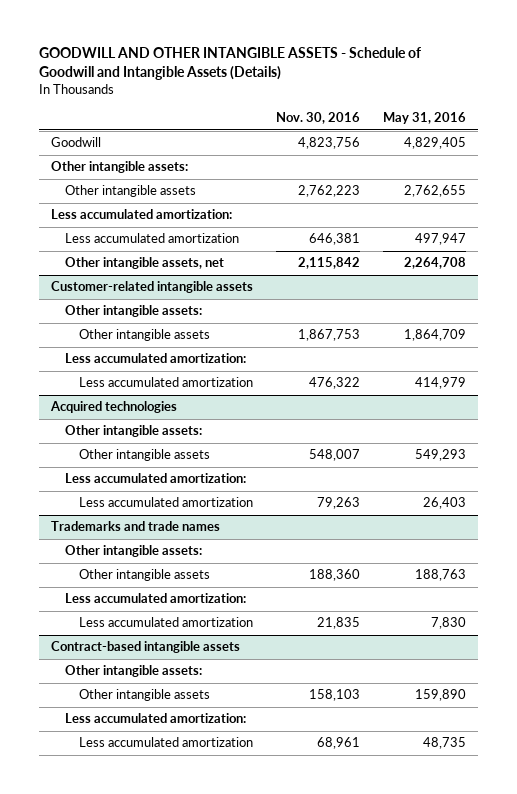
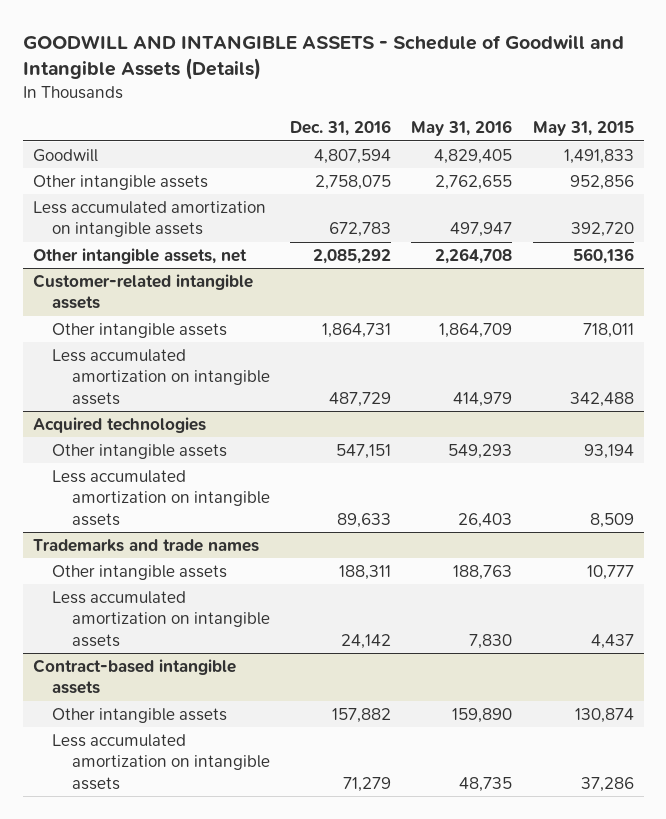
[39,47,422,81] GOODWILL AND OTHER INTANGIBLE ASSETS - Schedule of Goodwill and Intangible Assets (Details) -> [22,34,624,80] GOODWILL AND INTANGIBLE ASSETS - Schedule of Goodwill and Intangible Assets (Details)
[276,112,361,125] Nov. 30, 2016 -> none
none -> [290,120,392,137] Dec. 31, 2016
none -> [532,121,634,137] May 31, 2015
[50,161,188,174] Other intangible assets: -> none
[50,209,232,220] Less accumulated amortization: -> none
[64,233,239,244] Less accumulated amortization -> [32,200,266,238] Less accumulated amortization on intangible assets
[64,305,202,318] Other intangible assets: -> none
[64,353,246,364] Less accumulated amortization: -> none
[78,377,253,388] Less accumulated amortization -> [52,348,270,405] Less accumulated amortization on intangible assets
[64,425,202,438] Other intangible assets: -> none
[64,473,246,484] Less accumulated amortization: -> none
[78,497,253,508] Less accumulated amortization -> [52,469,270,526] Less accumulated amortization on intangible assets
[64,545,202,558] Other intangible assets: -> none
[64,593,246,604] Less accumulated amortization: -> none
[78,617,253,628] Less accumulated amortization -> [52,590,270,647] Less accumulated amortization on intangible assets
[64,665,202,678] Other intangible assets: -> none
[64,713,246,724] Less accumulated amortization: -> none
[78,737,253,748] Less accumulated amortization -> [52,733,270,790] Less accumulated amortization on intangible assets

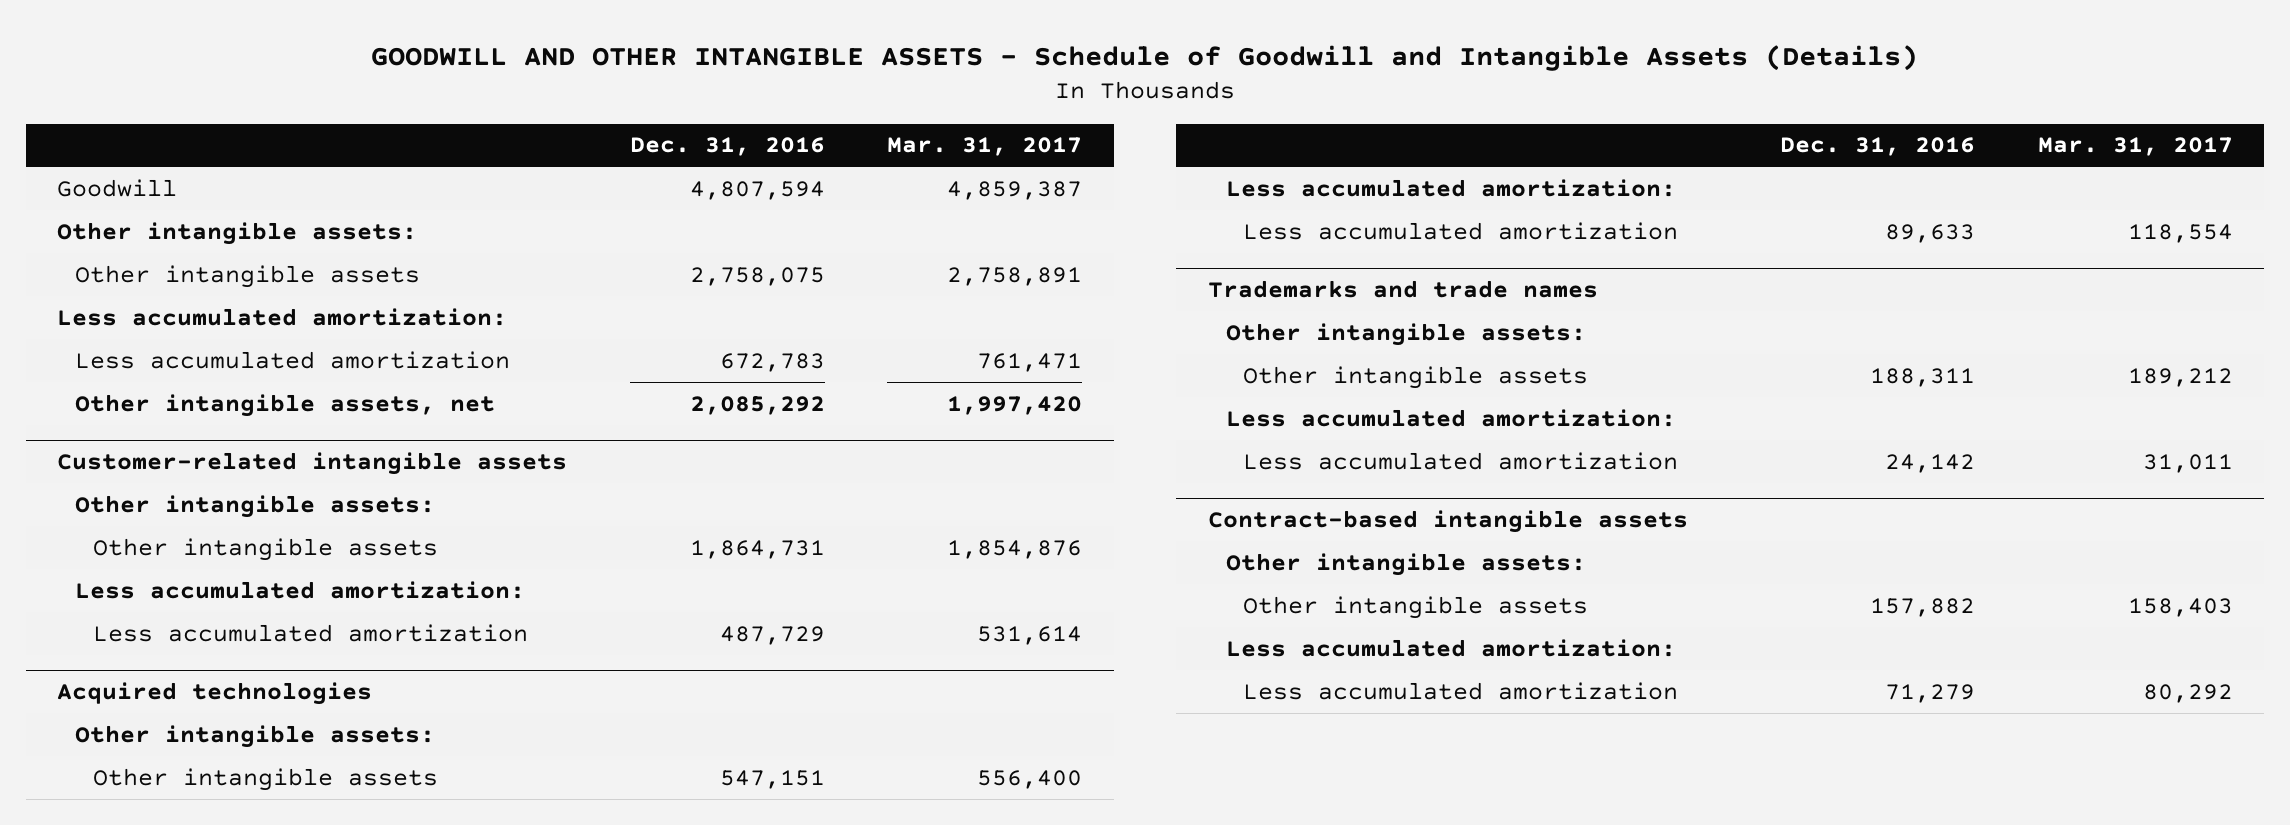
[22,34,624,80] GOODWILL AND INTANGIBLE ASSETS - Schedule of Goodwill and Intangible Assets (Details) -> [371,44,1919,71] GOODWILL AND OTHER INTANGIBLE ASSETS - Schedule of Goodwill and Intangible Assets (Details)
[411,120,513,137] May 31, 2016 -> none
[532,121,634,137] May 31, 2015 -> none
none -> [887,137,1083,157] Mar. 31, 2017
none -> [57,221,418,245] Other intangible assets:
none -> [57,307,508,326] Less accumulated amortization:
[32,200,266,238] Less accumulated amortization on intangible assets -> [74,350,510,369] Less accumulated amortization
none -> [74,494,435,518] Other intangible assets:
none -> [74,580,525,599] Less accumulated amortization:
[52,348,270,405] Less accumulated amortization on intangible assets -> [92,623,528,642] Less accumulated amortization
none -> [74,724,435,748] Other intangible assets:
none -> [1225,178,1676,197] Less accumulated amortization:
[52,469,270,526] Less accumulated amortization on intangible assets -> [1243,221,1679,240] Less accumulated amortization
none -> [1225,322,1586,346] Other intangible assets:
none -> [1225,408,1676,427] Less accumulated amortization:
[52,590,270,647] Less accumulated amortization on intangible assets -> [1243,451,1679,470] Less accumulated amortization
none -> [1225,552,1586,576] Other intangible assets:
none -> [1225,638,1676,657] Less accumulated amortization:
[52,733,270,790] Less accumulated amortization on intangible assets -> [1243,681,1679,700] Less accumulated amortization

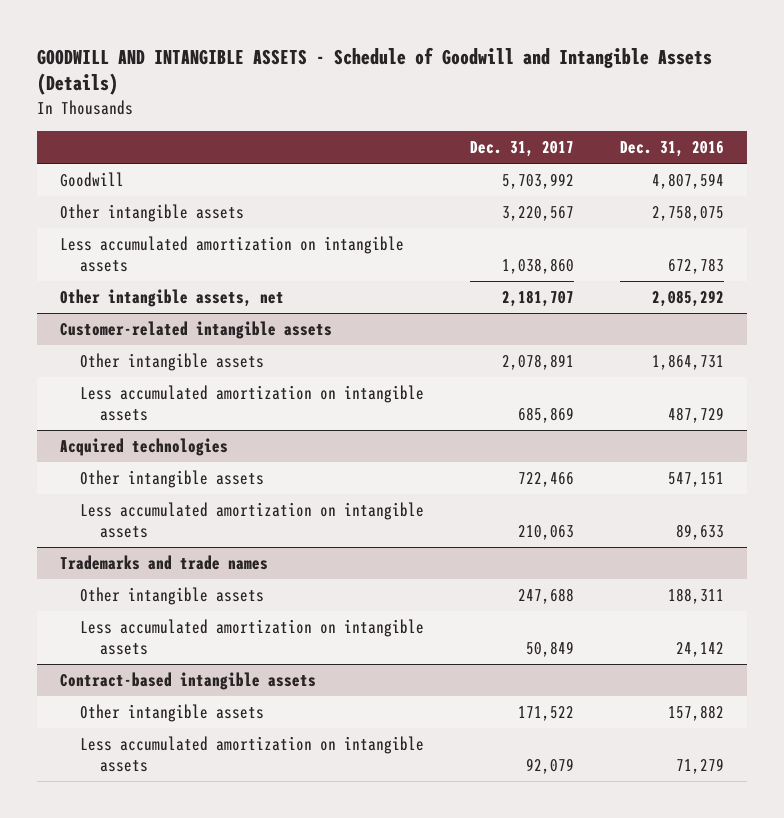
[371,44,1919,71] GOODWILL AND OTHER INTANGIBLE ASSETS - Schedule of Goodwill and Intangible Assets (Details) -> [36,46,712,96] GOODWILL AND INTANGIBLE ASSETS - Schedule of Goodwill and Intangible Assets (Details)
[887,137,1083,157] Mar. 31, 2017 -> none
none -> [470,140,575,157] Dec. 31, 2017
[57,221,418,245] Other intangible assets: -> none
[57,307,508,326] Less accumulated amortization: -> none
[74,350,510,369] Less accumulated amortization -> [60,236,405,272] Less accumulated amortization on intangible assets
[74,494,435,518] Other intangible assets: -> none
[74,580,525,599] Less accumulated amortization: -> none
[92,623,528,642] Less accumulated amortization -> [79,385,424,421] Less accumulated amortization on intangible assets
[74,724,435,748] Other intangible assets: -> none
[1225,178,1676,197] Less accumulated amortization: -> none
[1243,221,1679,240] Less accumulated amortization -> [79,502,424,538] Less accumulated amortization on intangible assets
[1225,322,1586,346] Other intangible assets: -> none
[1225,408,1676,427] Less accumulated amortization: -> none
[1243,451,1679,470] Less accumulated amortization -> [79,619,424,655] Less accumulated amortization on intangible assets
[1225,552,1586,576] Other intangible assets: -> none
[1225,638,1676,657] Less accumulated amortization: -> none
[1243,681,1679,700] Less accumulated amortization -> [79,736,424,772] Less accumulated amortization on intangible assets

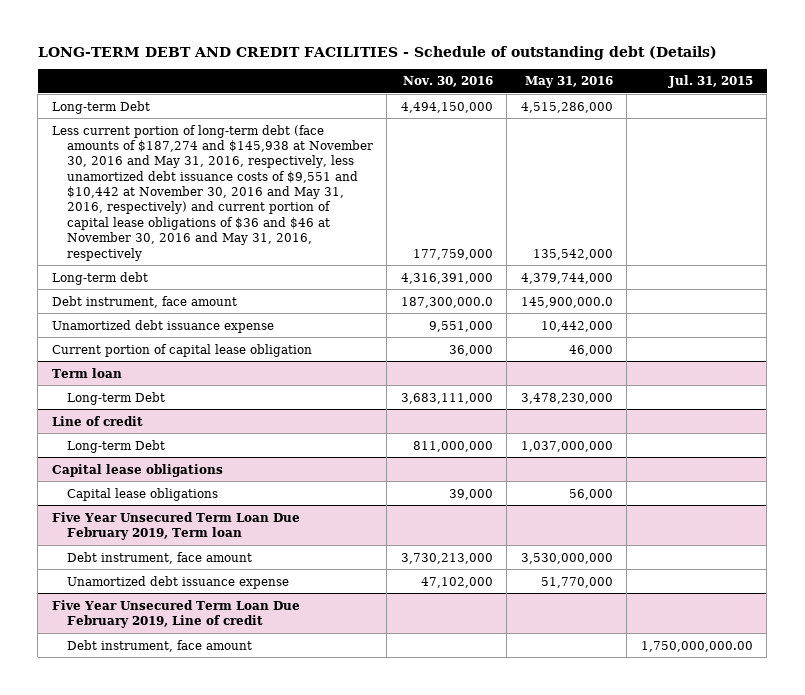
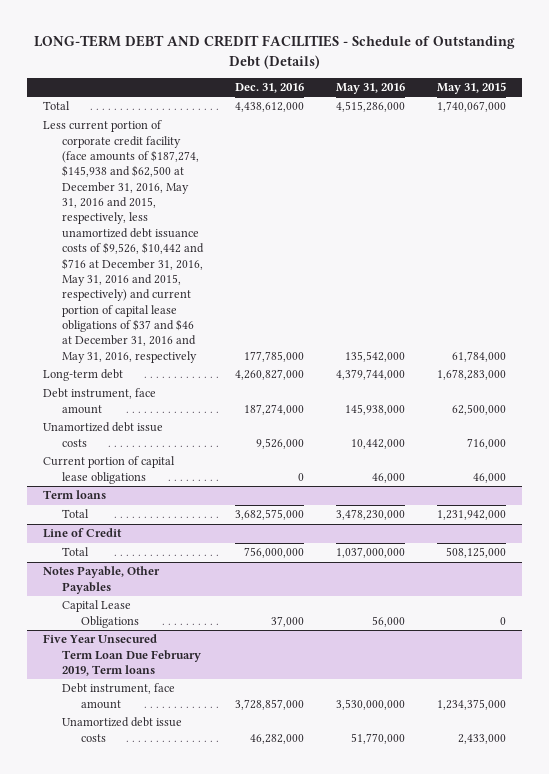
[37,45,717,60] LONG-TERM DEBT AND CREDIT FACILITIES - Schedule of outstanding debt (Details) -> [33,35,515,69] LONG-TERM DEBT AND CREDIT FACILITIES - Schedule of Outstanding Debt (Details)
[402,76,493,88] Nov. 30, 2016 -> none
[667,75,753,89] Jul. 31, 2015 -> none
none -> [235,83,305,94] Dec. 31, 2016
none -> [437,82,507,95] May 31, 2015
[51,100,150,114] Long-term Debt -> [43,101,71,111] Total
[51,124,373,261] Less current portion of long-term debt (face amounts of $187,274 and $145,938 at November 30, 2016 and May 31, 2016, respectively, less unamortized debt issuance costs of $9,551 and $10,442 at November 30, 2016 and May 31, 2016, respectively) and current portion of capital lease obligations of $36 and $46 at November 30, 2016 and May 31, 2016, respectively -> [43,120,204,363] Less current portion of corporate credit facility (face amounts of $187,274, $145,938 and $62,500 at December 31, 2016, May 31, 2016 and 2015, respectively, less unamortized debt issuance costs of $9,526, $10,442 and $716 at December 31, 2016, May 31, 2016 and 2015, respectively) and current portion of capital lease obligations of $37 and $46 at December 31, 2016 and May 31, 2016, respectively
[520,296,613,308] 145,900,000.0 -> [345,403,406,415] 145,938,000
[51,319,274,333] Unamortized debt issuance expense -> [43,422,164,447] Unamortized debt issue costs
[51,343,312,357] Current portion of capital lease obligation -> [43,456,176,484] Current portion of capital lease obligations
[51,367,122,378] Term loan -> [43,490,107,500] Term loans
[66,391,165,405] Long-term Debt -> [61,509,89,519] Total
[51,415,143,426] Line of credit -> [43,528,123,539] Line of Credit
[66,439,165,453] Long-term Debt -> [61,547,89,557] Total
[51,463,223,477] Capital lease obligations -> [43,566,161,594] Notes Payable, Other Payables
[66,487,218,501] Capital lease obligations -> [61,600,139,628] Capital Lease Obligations
[51,511,300,540] Five Year Unsecured Term Loan Due February 2019, Term loan -> [43,634,201,677] Five Year Unsecured Term Loan Due February 2019, Term loans
[51,599,300,628] Five Year Unsecured Term Loan Due February 2019, Line of credit -> none
[66,639,252,652] Debt instrument, face amount -> none
[66,575,289,589] Unamortized debt issuance expense -> [61,717,182,742] Unamortized debt issue costs

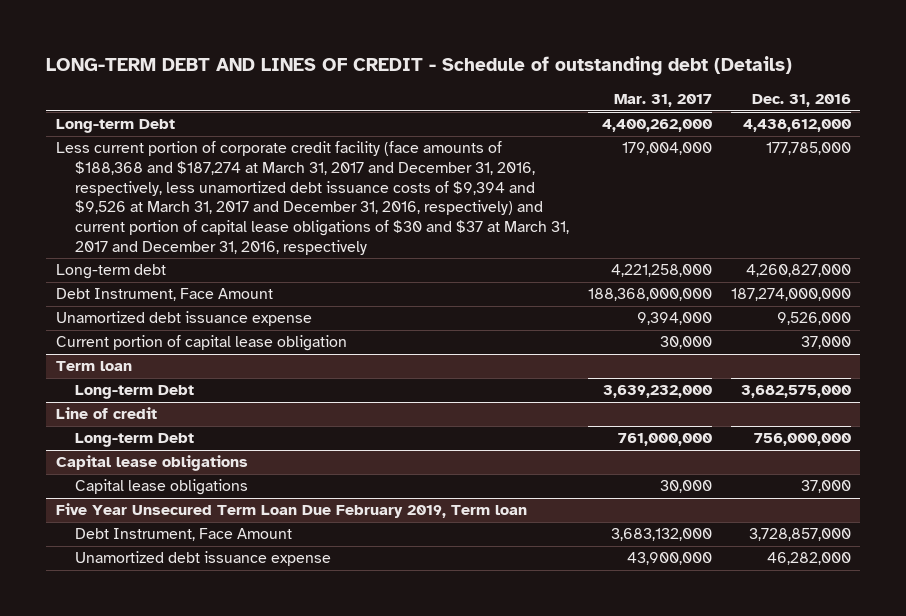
[33,35,515,69] LONG-TERM DEBT AND CREDIT FACILITIES - Schedule of Outstanding Debt (Details) -> [46,56,793,77] LONG-TERM DEBT AND LINES OF CREDIT - Schedule of outstanding debt (Details)
[336,83,406,95] May 31, 2016 -> none
[437,82,507,95] May 31, 2015 -> none
none -> [613,94,712,108] Mar. 31, 2017
[43,101,71,111] Total -> [55,119,175,134] Long-term Debt
[43,120,204,363] Less current portion of corporate credit facility (face amounts of $187,274, $145,938 and $62,500 at December 31, 2016, May 31, 2016 and 2015, respectively, less unamortized debt issuance costs of $9,526, $10,442 and $716 at December 31, 2016, May 31, 2016 and 2015, respectively) and current portion of capital lease obligations of $37 and $46 at December 31, 2016 and May 31, 2016, respectively -> [55,141,569,255] Less current portion of corporate credit facility (face amounts of $188,368 and $187,274 at March 31, 2017 and December 31, 2016, respectively, less unamortized debt issuance costs of $9,394 and $9,526 at March 31, 2017 and December 31, 2016, respectively) and current portion of capital lease obligations of $30 and $37 at March 31, 2017 and December 31, 2016, respectively
[43,388,157,414] Debt instrument, face amount -> [55,288,273,302] Debt Instrument, Face Amount
[244,403,305,415] 187,274,000 -> [730,288,851,302] 187,274,000,000
[43,422,164,447] Unamortized debt issue costs -> [55,311,312,327] Unamortized debt issuance expense
[43,456,176,484] Current portion of capital lease obligations -> [55,335,347,352] Current portion of capital lease obligation
[298,472,305,481] 0 -> [800,336,851,350] 37,000
[43,490,107,500] Term loans -> [55,361,132,372] Term loan
[61,509,89,519] Total -> [74,385,194,400] Long-term Debt
[43,528,123,539] Line of Credit -> [55,407,157,420] Line of credit
[61,547,89,557] Total -> [74,433,194,448] Long-term Debt
[43,566,161,594] Notes Payable, Other Payables -> [55,455,248,472] Capital lease obligations
[61,600,139,628] Capital Lease Obligations -> [74,479,248,496] Capital lease obligations
[43,634,201,677] Five Year Unsecured Term Loan Due February 2019, Term loans -> [55,503,527,519] Five Year Unsecured Term Loan Due February 2019, Term loan
[61,683,175,709] Debt instrument, face amount -> [74,528,292,542] Debt Instrument, Face Amount
[61,717,182,742] Unamortized debt issue costs -> [74,551,331,567] Unamortized debt issuance expense

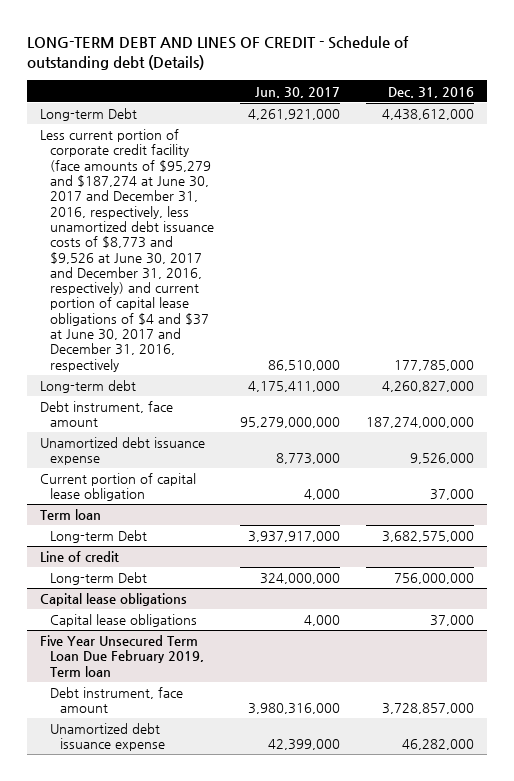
[613,94,712,108] Mar. 31, 2017 -> none
none -> [255,86,341,98] Jun. 30, 2017
[55,141,569,255] Less current portion of corporate credit facility (face amounts of $188,368 and $187,274 at March 31, 2017 and December 31, 2016, respectively, less unamortized debt issuance costs of $9,394 and $9,526 at March 31, 2017 and December 31, 2016, respectively) and current portion of capital lease obligations of $30 and $37 at March 31, 2017 and December 31, 2016, respectively -> [39,129,214,372] Less current portion of corporate credit facility (face amounts of $95,279 and $187,274 at June 30, 2017 and December 31, 2016, respectively, less unamortized debt issuance costs of $8,773 and $9,526 at June 30, 2017 and December 31, 2016, respectively) and current portion of capital lease obligations of $4 and $37 at June 30, 2017 and December 31, 2016, respectively
[55,288,273,302] Debt Instrument, Face Amount -> [39,401,173,428] Debt instrument, face amount
[74,528,292,542] Debt Instrument, Face Amount -> [49,687,183,714] Debt instrument, face amount

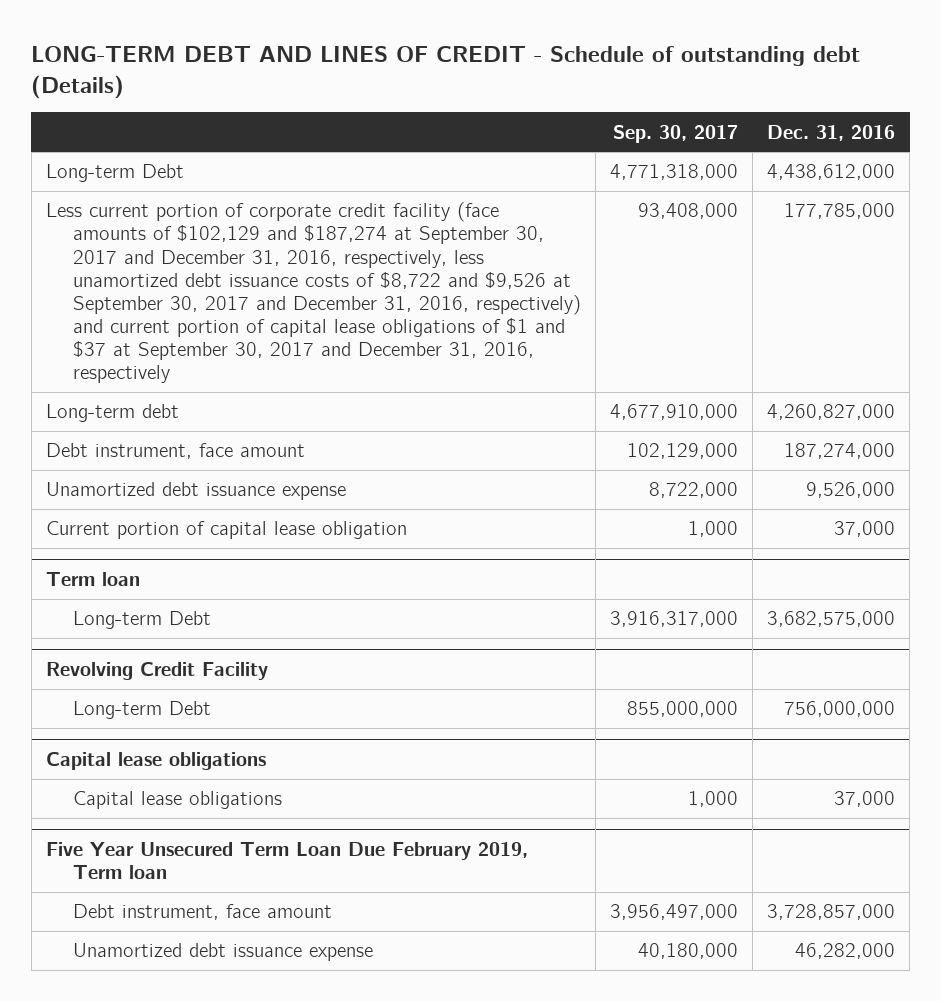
[255,86,341,98] Jun. 30, 2017 -> none
none -> [613,124,739,143] Sep. 30, 2017
[39,129,214,372] Less current portion of corporate credit facility (face amounts of $95,279 and $187,274 at June 30, 2017 and December 31, 2016, respectively, less unamortized debt issuance costs of $8,773 and $9,526 at June 30, 2017 and December 31, 2016, respectively) and current portion of capital lease obligations of $4 and $37 at June 30, 2017 and December 31, 2016, respectively -> [45,202,582,384] Less current portion of corporate credit facility (face amounts of $102,129 and $187,274 at September 30, 2017 and December 31, 2016, respectively, less unamortized debt issuance costs of $8,722 and $9,526 at September 30, 2017 and December 31, 2016, respectively) and current portion of capital lease obligations of $1 and $37 at September 30, 2017 and December 31, 2016, respectively
[366,417,475,429] 187,274,000,000 -> [784,443,896,460] 187,274,000
[39,551,119,563] Line of credit -> [45,661,268,680] Revolving Credit Facility

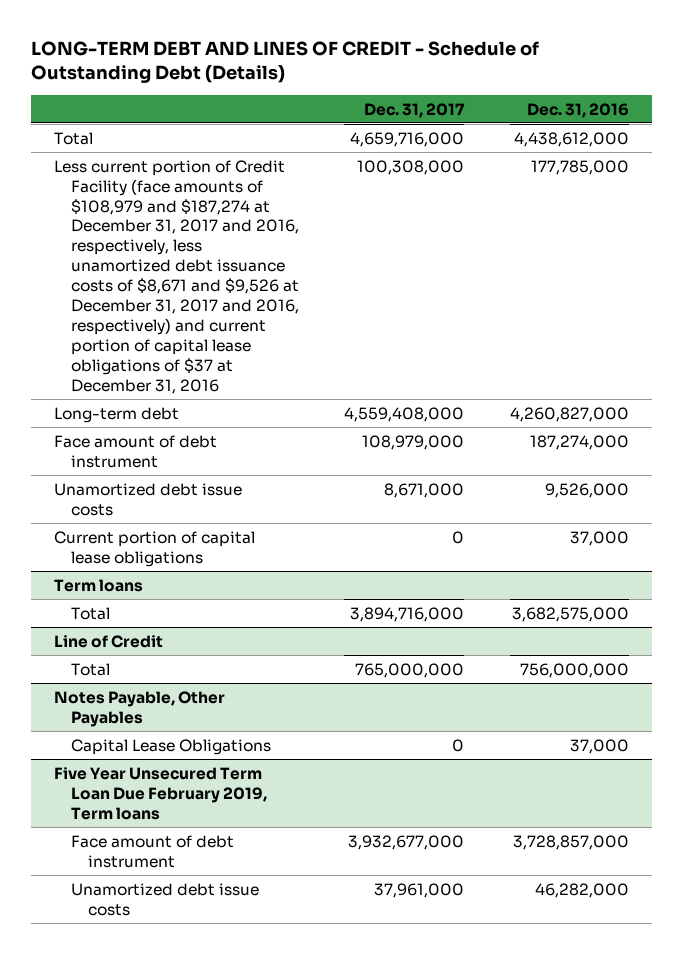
[31,45,861,99] LONG-TERM DEBT AND LINES OF CREDIT - Schedule of outstanding debt (Details) -> [30,41,539,84] LONG-TERM DEBT AND LINES OF CREDIT - Schedule of Outstanding Debt (Details)
[613,124,739,143] Sep. 30, 2017 -> none
none -> [364,102,466,118] Dec. 31, 2017
[45,164,184,183] Long-term Debt -> [53,131,93,145] Total
[45,202,582,384] Less current portion of corporate credit facility (face amounts of $102,129 and $187,274 at September 30, 2017 and December 31, 2016, respectively, less unamortized debt issuance costs of $8,722 and $9,526 at September 30, 2017 and December 31, 2016, respectively) and current portion of capital lease obligations of $1 and $37 at September 30, 2017 and December 31, 2016, respectively -> [53,159,299,395] Less current portion of Credit Facility (face amounts of $108,979 and $187,274 at December 31, 2017 and 2016, respectively, less unamortized debt issuance costs of $8,671 and $9,526 at December 31, 2017 and 2016, respectively) and current portion of capital lease obligations of $37 at December 31, 2016
[45,443,305,460] Debt instrument, face amount -> [53,434,217,468] Face amount of debt instrument
[45,482,346,501] Unamortized debt issuance expense -> [53,482,242,516] Unamortized debt issue costs
[45,521,407,540] Current portion of capital lease obligation -> [53,530,255,567] Current portion of capital lease obligations
[45,571,140,586] Term loan -> [53,578,143,592] Term loans
[73,611,212,630] Long-term Debt -> [70,606,110,620] Total
[45,661,268,680] Revolving Credit Facility -> [53,634,163,648] Line of Credit
[73,701,212,720] Long-term Debt -> [70,662,110,676] Total
[45,751,266,770] Capital lease obligations -> [53,690,225,727] Notes Payable, Other Payables
[73,791,283,810] Capital lease obligations -> [70,738,271,755] Capital Lease Obligations
[45,841,528,880] Five Year Unsecured Term Loan Due February 2019, Term loan -> [53,766,267,820] Five Year Unsecured Term Loan Due February 2019, Term loans
[73,904,333,921] Debt instrument, face amount -> [70,834,234,868] Face amount of debt instrument
[73,943,374,962] Unamortized debt issuance expense -> [70,882,259,916] Unamortized debt issue costs

